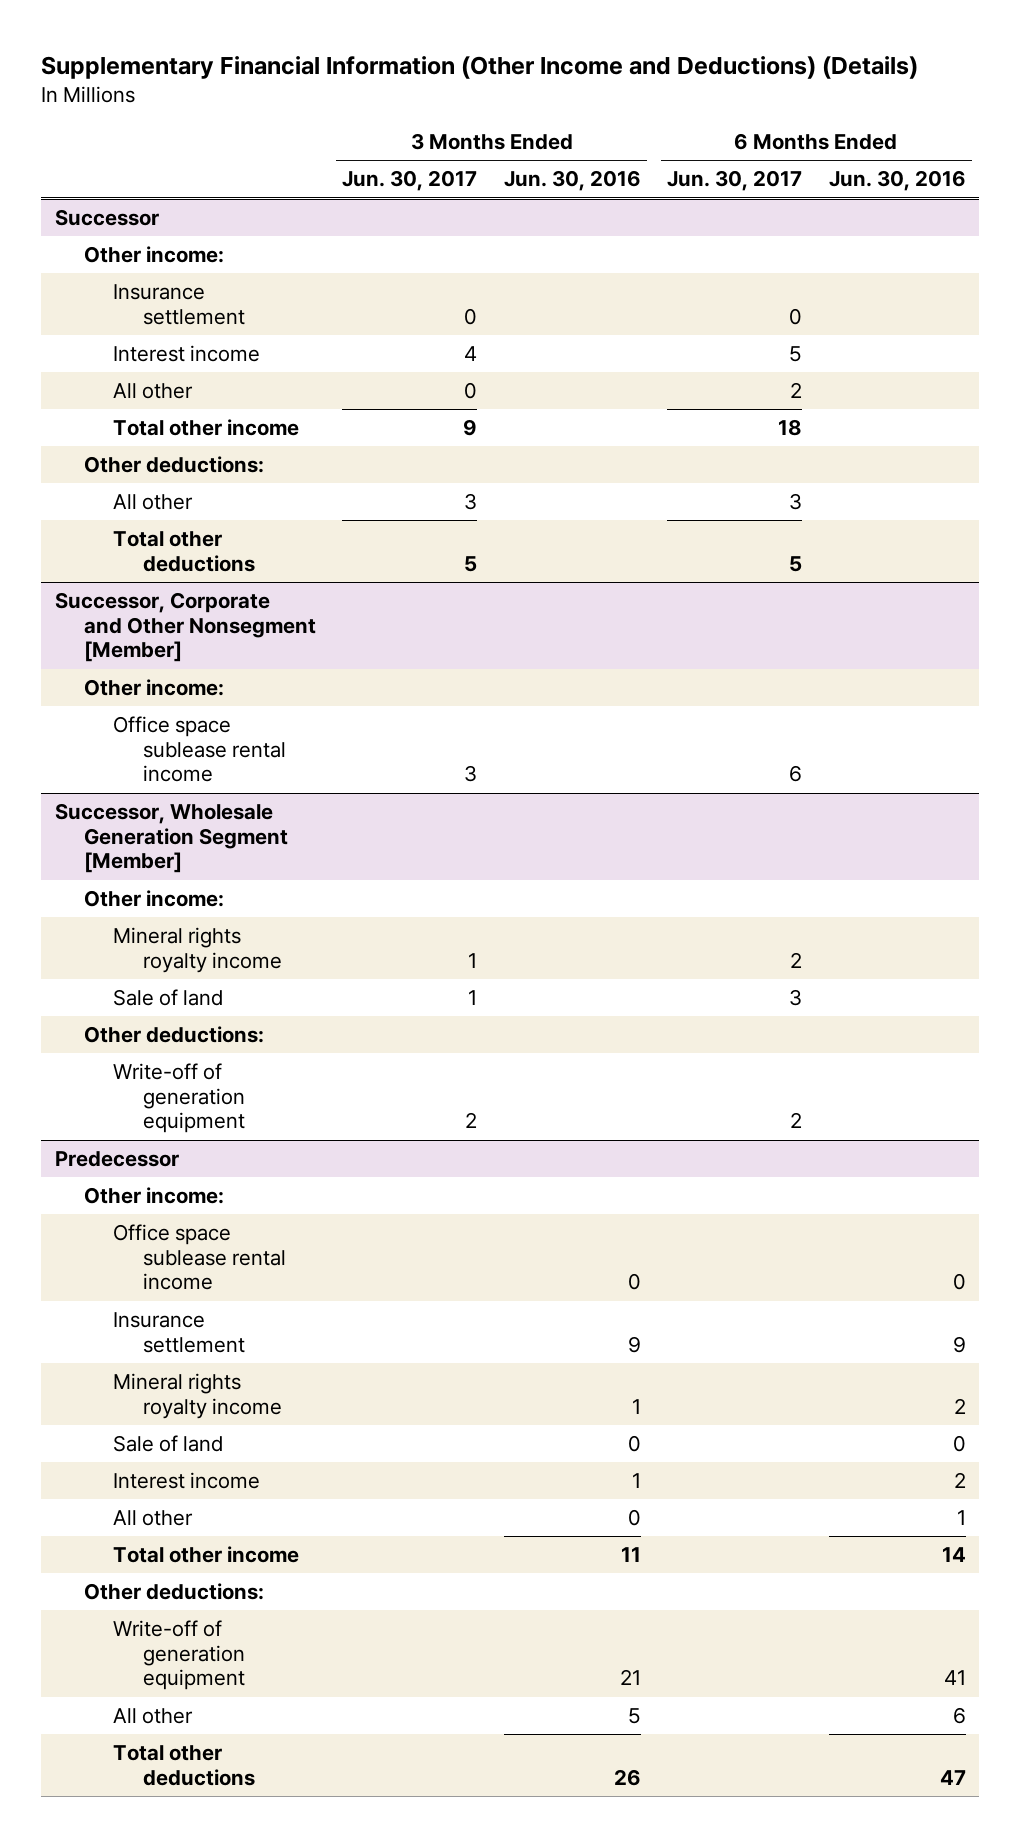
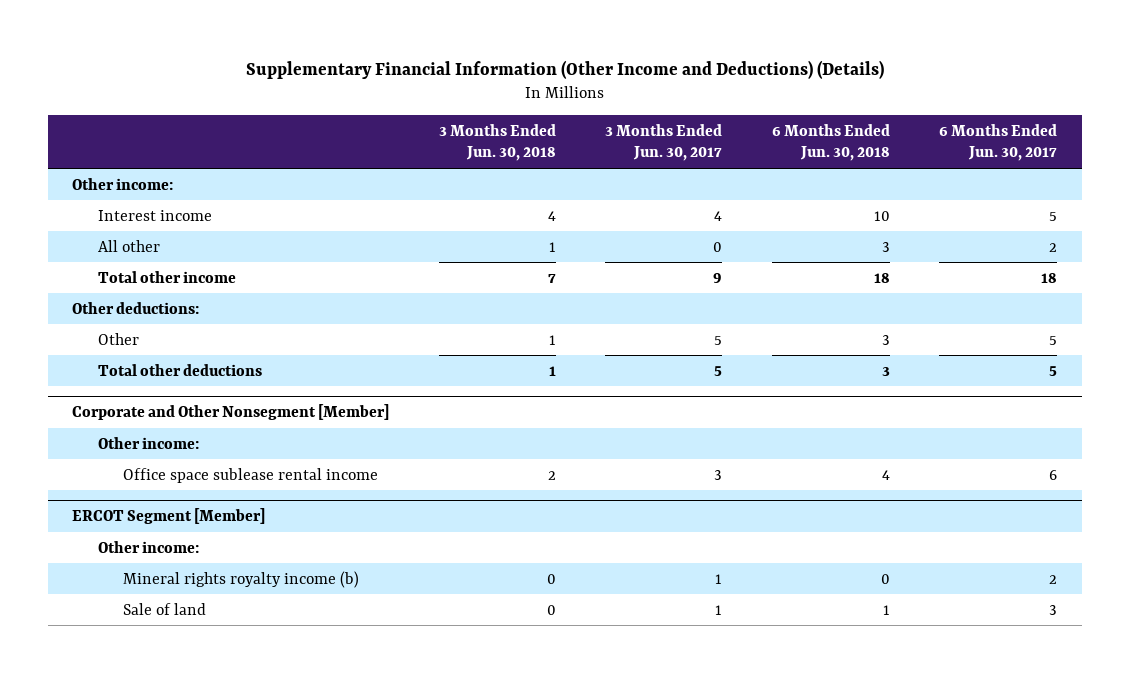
[503,170,641,192] Jun. 30, 2016 -> none
[828,170,966,192] Jun. 30, 2016 -> none
none -> [438,123,556,162] 3 Months Ended Jun. 30, 2018
none -> [771,123,890,162] 6 Months Ended Jun. 30, 2018
[54,208,159,226] Successor -> none
[113,283,245,325] Insurance settlement -> none
[113,493,194,510] All other -> [97,332,139,345] Other
[464,492,478,510] 3 -> [714,335,723,345] 5
[789,492,803,510] 3 -> [1049,335,1058,345] 5
[54,591,317,663] Successor, Corporate and Other Nonsegment [Member] -> [72,404,390,421] Corporate and Other Nonsegment [Member]
[54,802,289,874] Successor, Wholesale Generation Segment [Member] -> [72,508,266,525] ERCOT Segment [Member]
[113,926,282,973] Mineral rights royalty income -> [122,570,359,588] Mineral rights royalty income (b)
[84,1025,265,1043] Other deductions: -> none
[113,1062,245,1134] Write-off of generation equipment -> none
[54,1150,179,1167] Predecessor -> none
[84,1186,225,1204] Other income: -> none
[113,1223,286,1291] Office space sublease rental income -> none
[113,1311,245,1353] Insurance settlement -> none
[113,1372,282,1419] Mineral rights royalty income -> none
[113,1434,224,1452] Sale of land -> none
[113,1471,261,1489] Interest income -> none
[113,1509,194,1526] All other -> none
[113,1545,300,1563] Total other income -> none
[84,1582,265,1600] Other deductions: -> none
[113,1619,245,1691] Write-off of generation equipment -> none
[113,1707,194,1724] All other -> none
[113,1744,255,1786] Total other deductions -> none

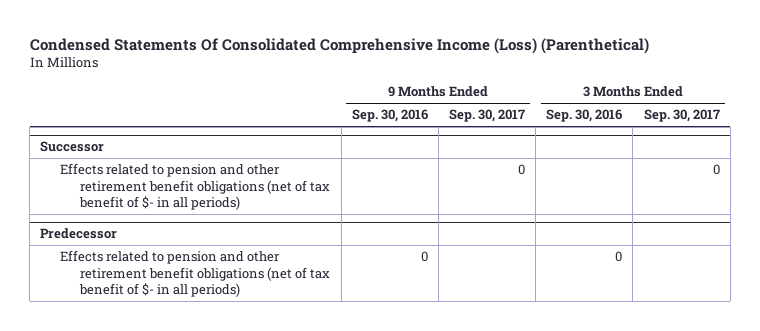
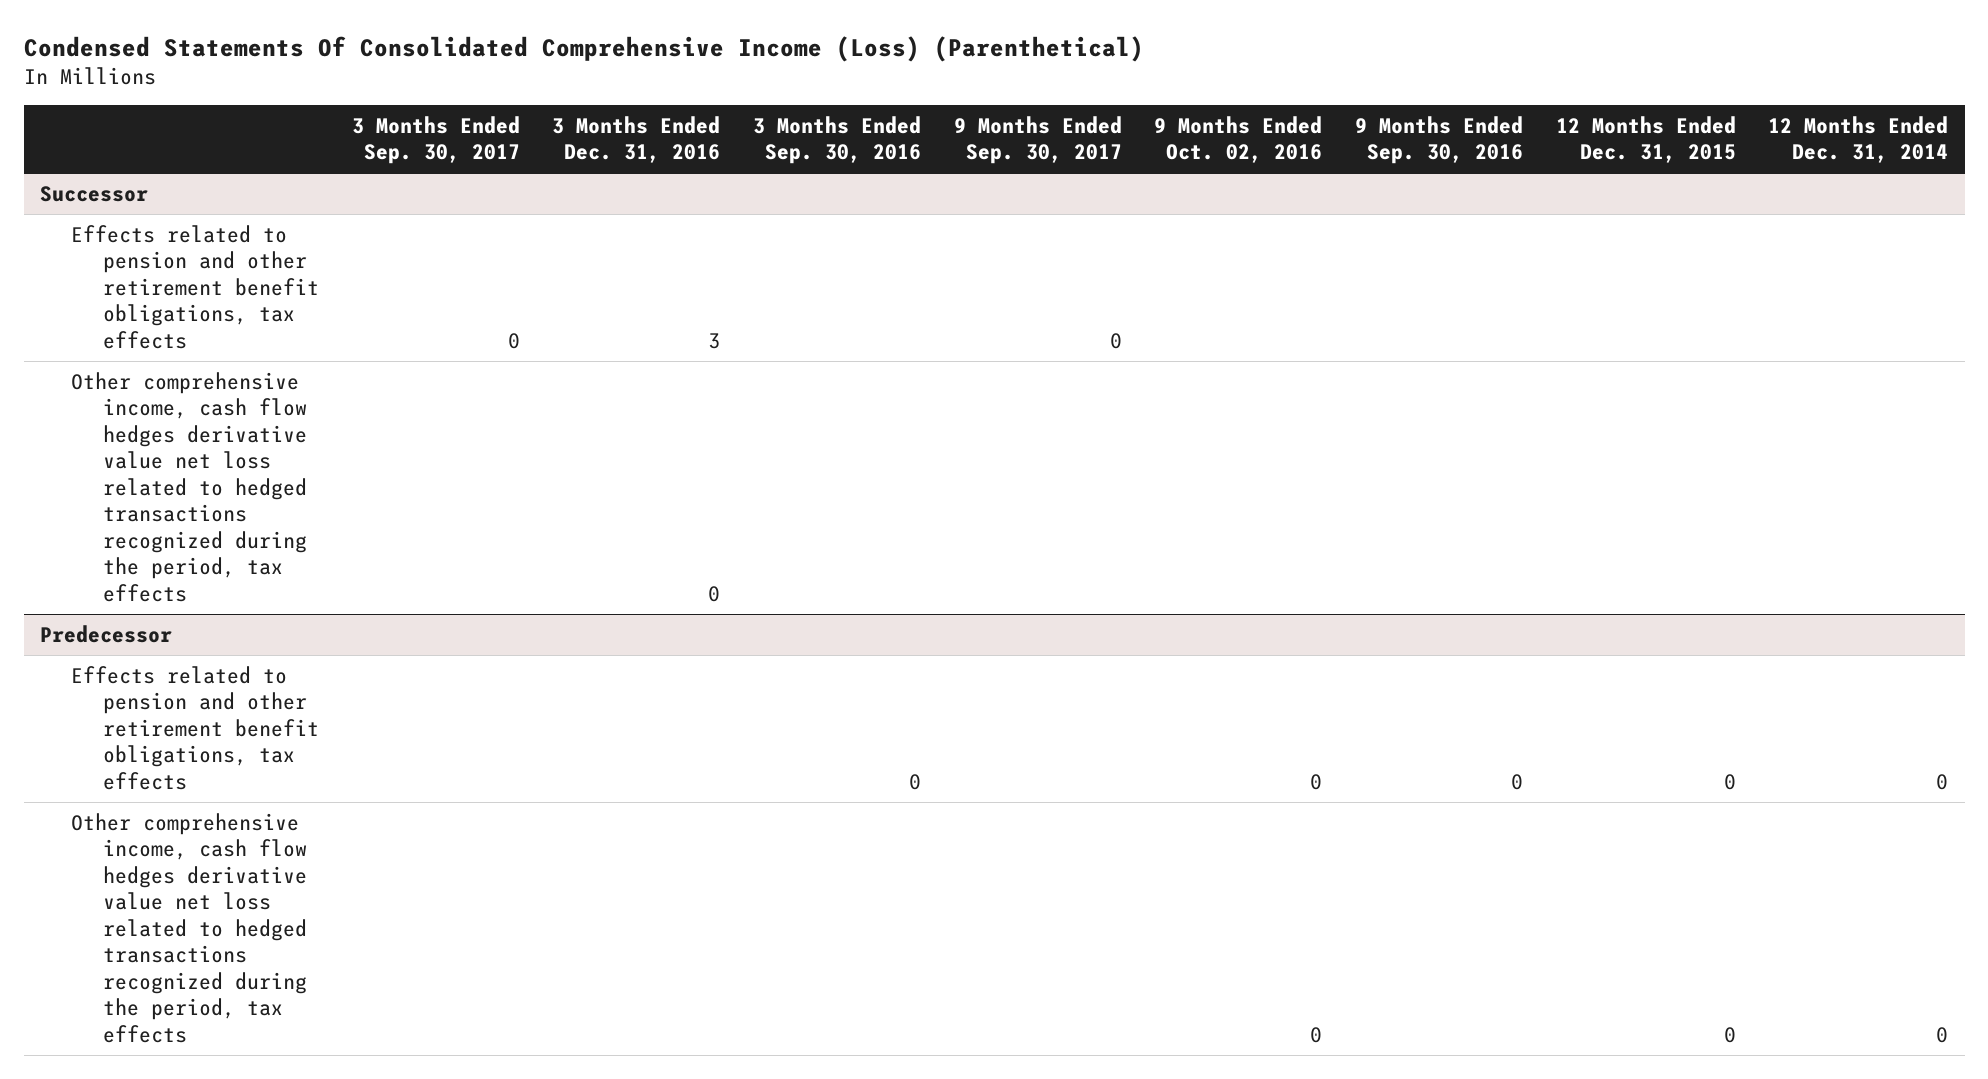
none -> [552,115,721,164] 3 Months Ended Dec. 31, 2016
none -> [1154,115,1323,164] 9 Months Ended Oct. 02, 2016
none -> [1555,115,1736,164] 12 Months Ended Dec. 31, 2015
none -> [1768,115,1949,164] 12 Months Ended Dec. 31, 2014
[60,163,331,211] Effects related to pension and other retirement benefit obligations (net of tax benefit of $- in all periods) -> [71,224,320,349] Effects related to pension and other retirement benefit obligations, tax effects
none -> [71,371,308,602] Other comprehensive income, cash flow hedges derivative value net loss related to hedged transactions recognized during the period, tax effects
[60,250,331,298] Effects related to pension and other retirement benefit obligations (net of tax benefit of $- in all periods) -> [71,665,320,790] Effects related to pension and other retirement benefit obligations, tax effects
none -> [71,812,308,1043] Other comprehensive income, cash flow hedges derivative value net loss related to hedged transactions recognized during the period, tax effects

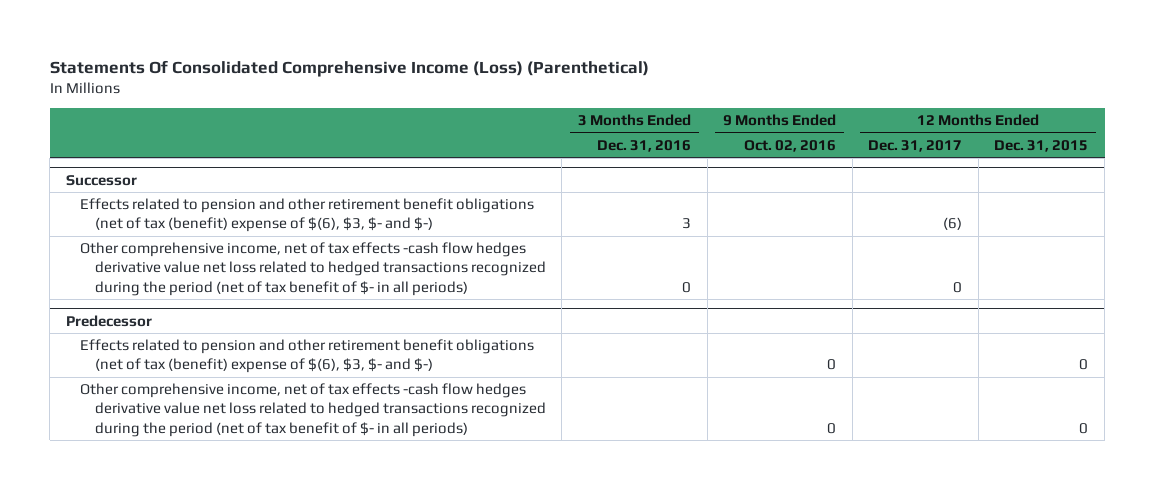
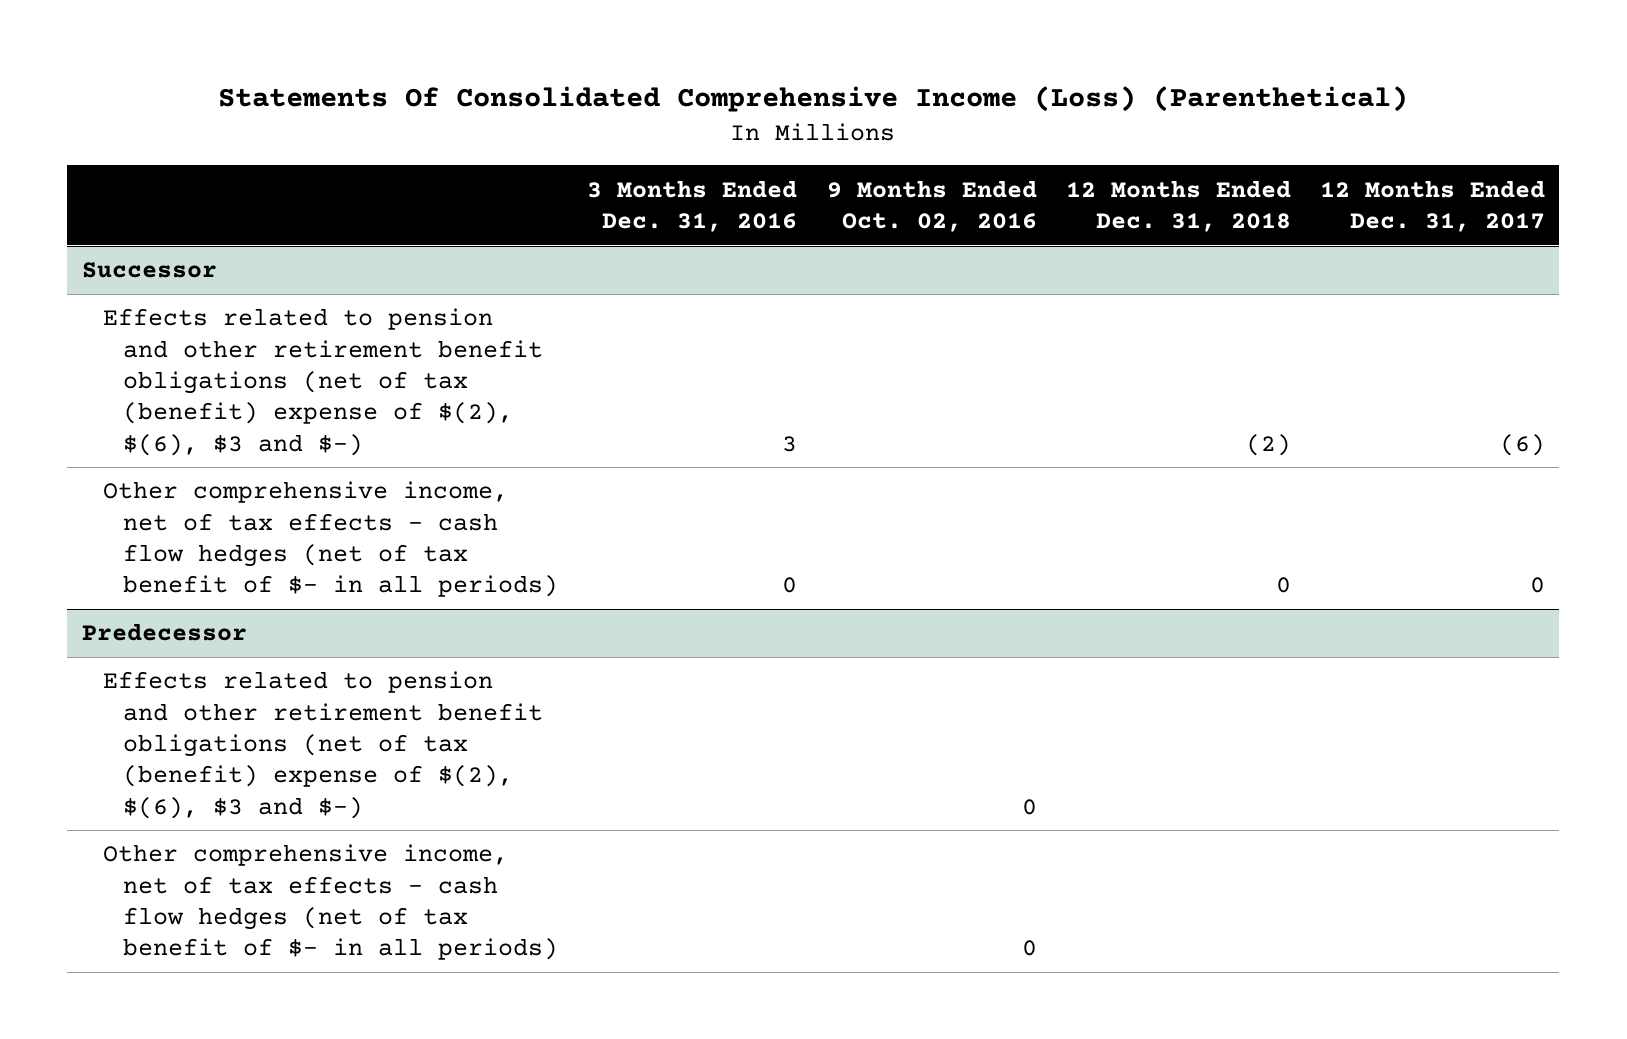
[994,139,1089,152] Dec. 31, 2015 -> none
none -> [1065,179,1291,232] 12 Months Ended Dec. 31, 2018
[80,198,535,233] Effects related to pension and other retirement benefit obligations (net of tax (benefit) expense of $(6), $3, $- and $-) -> [102,308,544,456] Effects related to pension and other retirement benefit obligations (net of tax (benefit) expense of $(2), $(6), $3 and $-)
[80,242,546,296] Other comprehensive income, net of tax effects -cash flow hedges derivative value net loss related to hedged transactions recognized during the period (net of tax benefit of $- in all periods) -> [102,481,559,598] Other comprehensive income, net of tax effects - cash flow hedges (net of tax benefit of $- in all periods)
[80,339,535,374] Effects related to pension and other retirement benefit obligations (net of tax (benefit) expense of $(6), $3, $- and $-) -> [102,671,544,819] Effects related to pension and other retirement benefit obligations (net of tax (benefit) expense of $(2), $(6), $3 and $-)
[80,383,546,437] Other comprehensive income, net of tax effects -cash flow hedges derivative value net loss related to hedged transactions recognized during the period (net of tax benefit of $- in all periods) -> [102,844,559,961] Other comprehensive income, net of tax effects - cash flow hedges (net of tax benefit of $- in all periods)

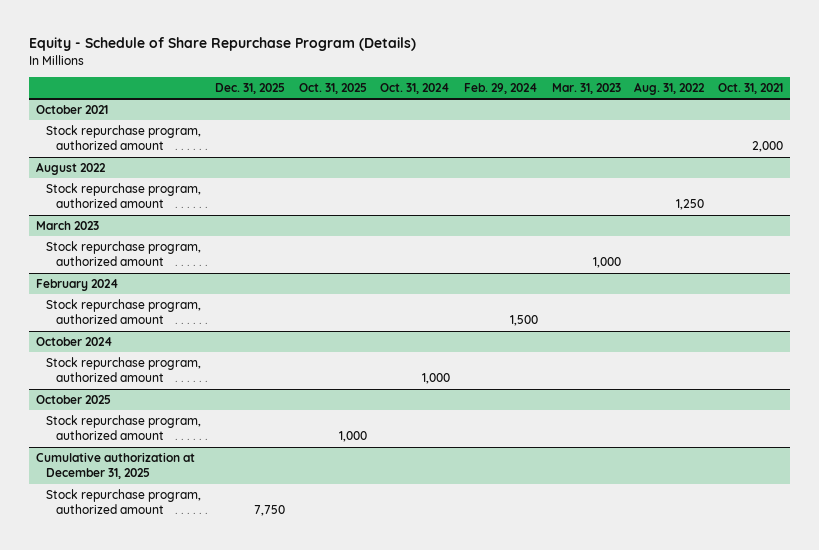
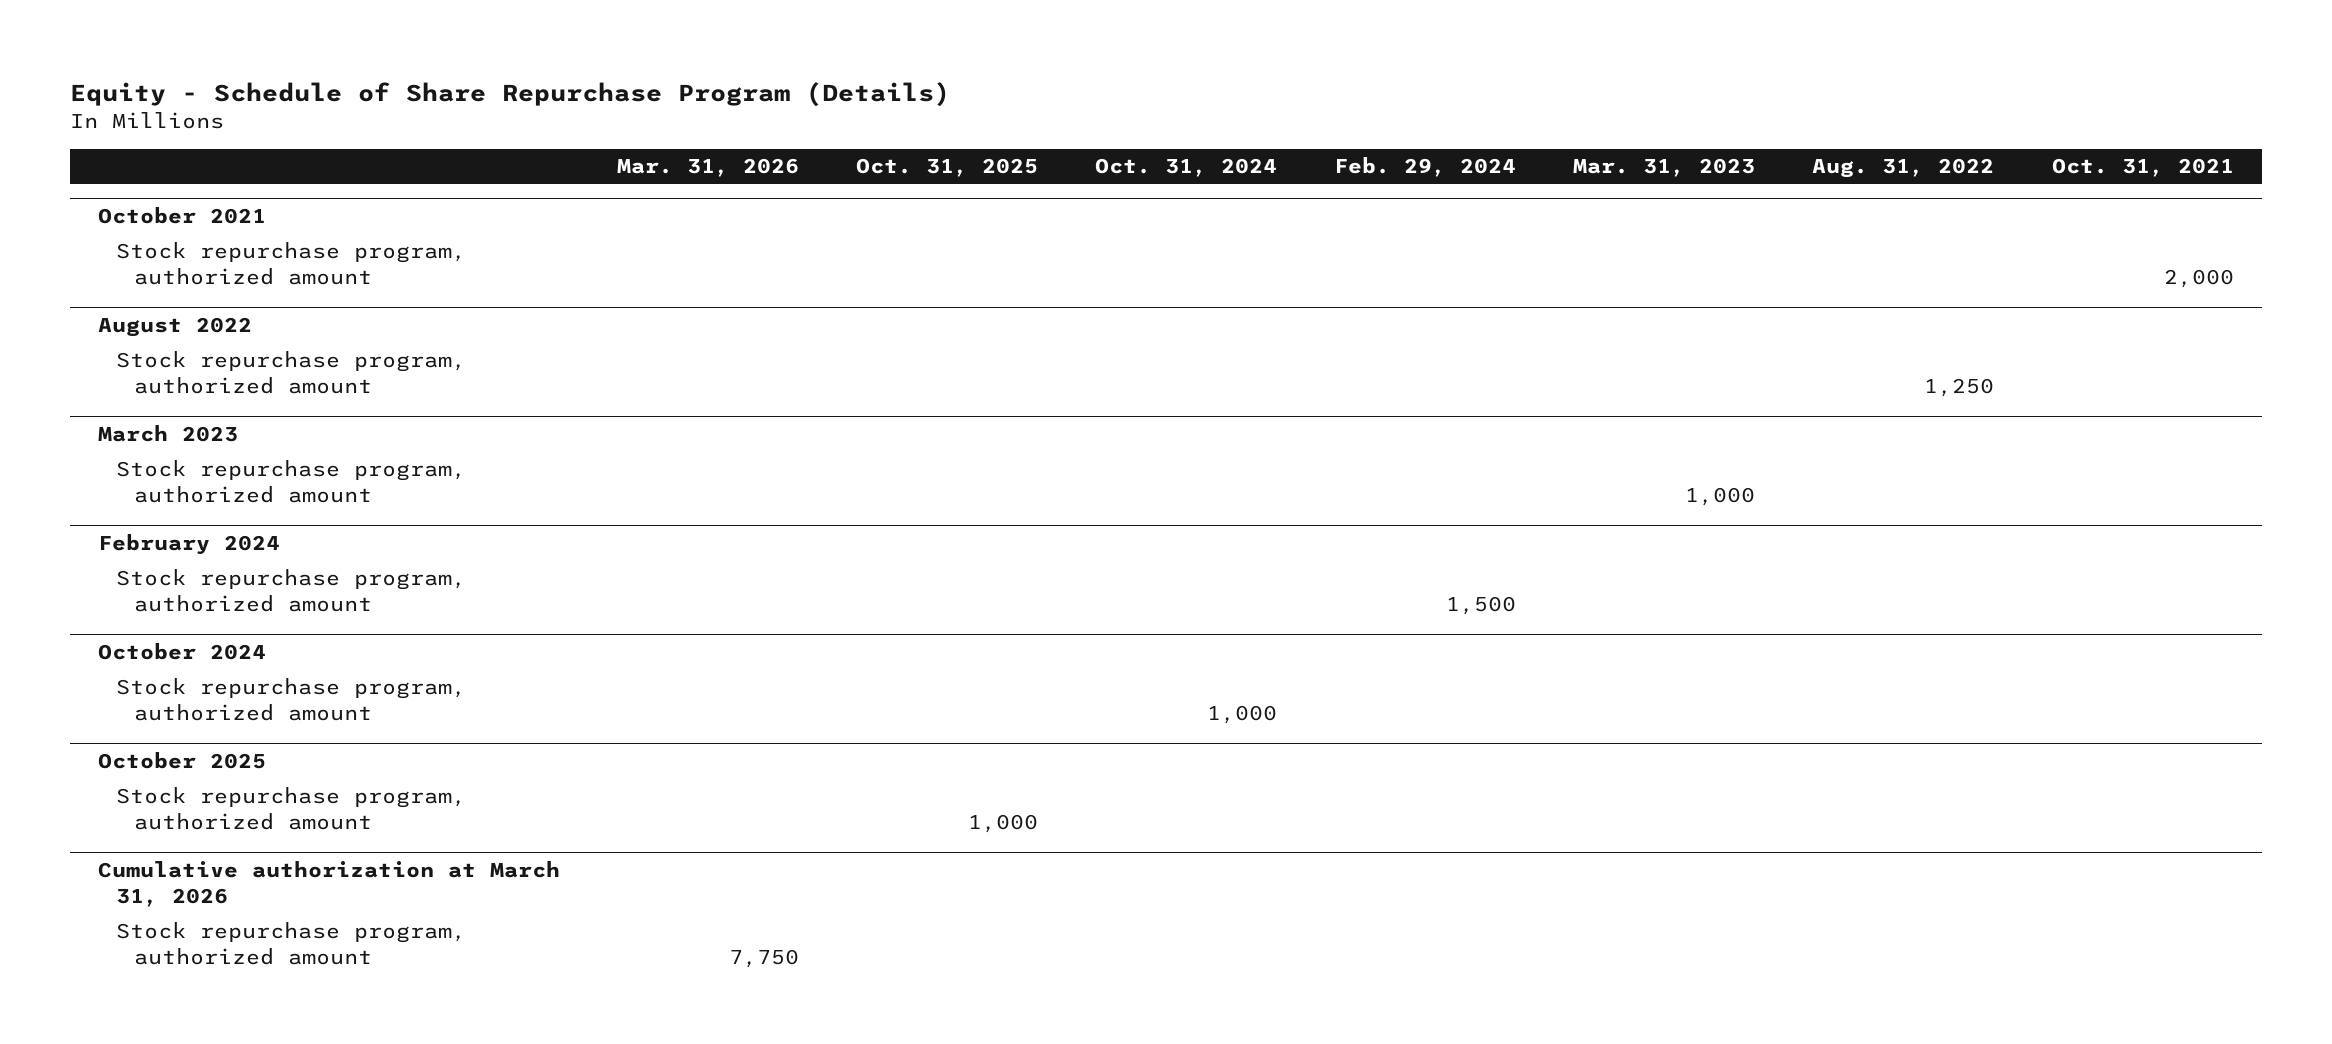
[214,83,285,95] Dec. 31, 2025 -> none
none -> [617,158,800,178] Mar. 31, 2026
[36,451,196,480] Cumulative authorization at December 31, 2025 -> [98,860,561,907] Cumulative authorization at March 31, 2026

